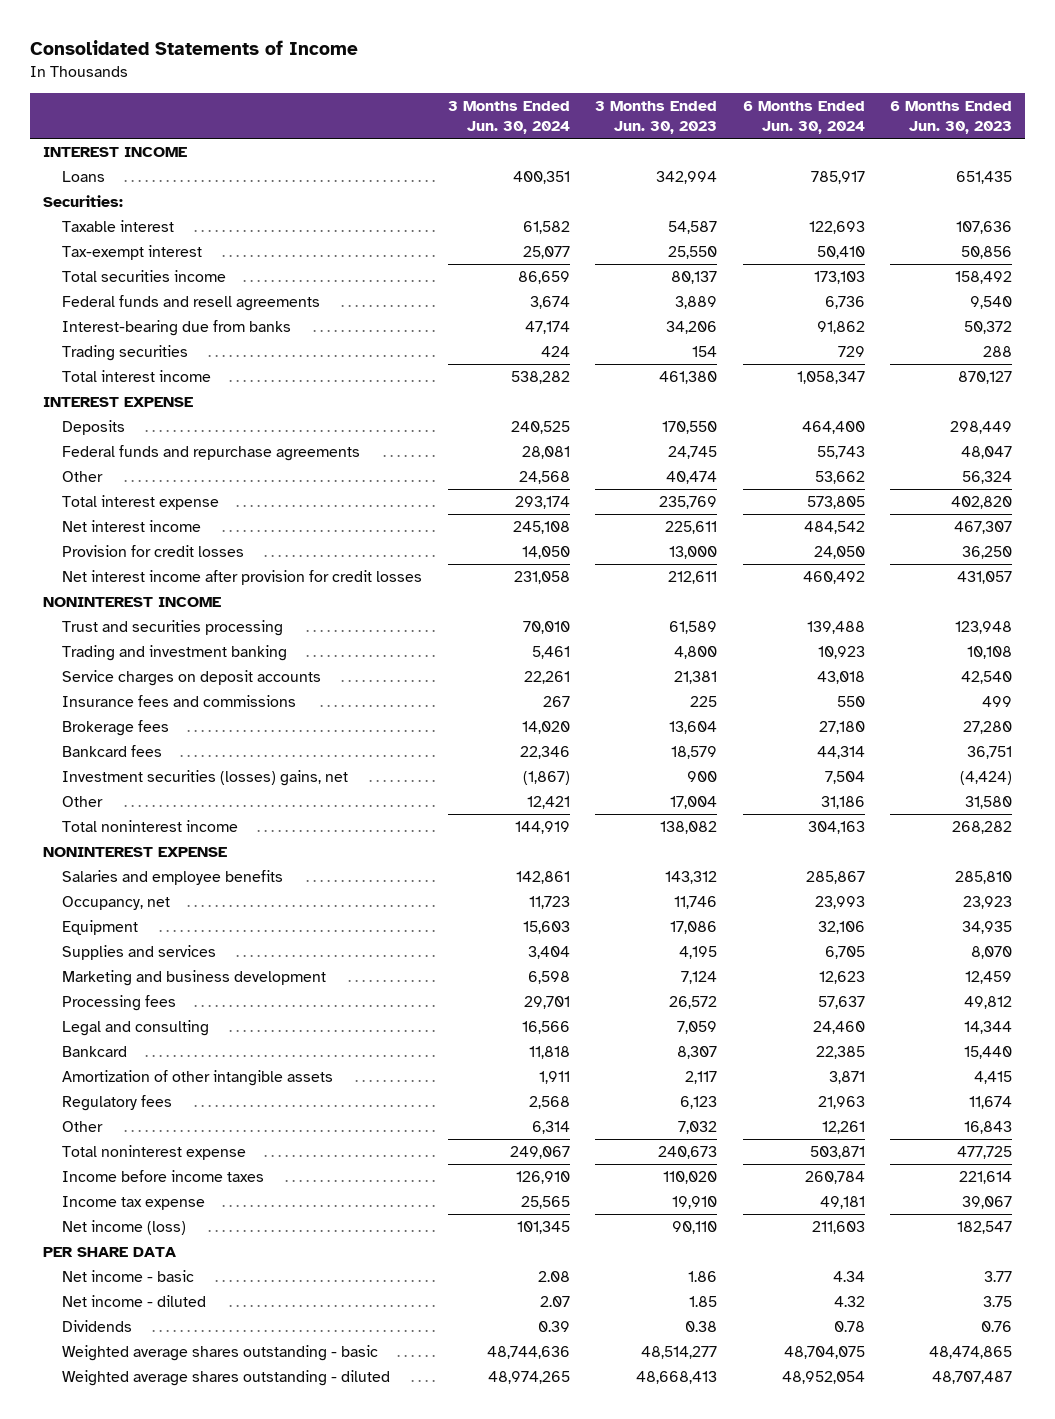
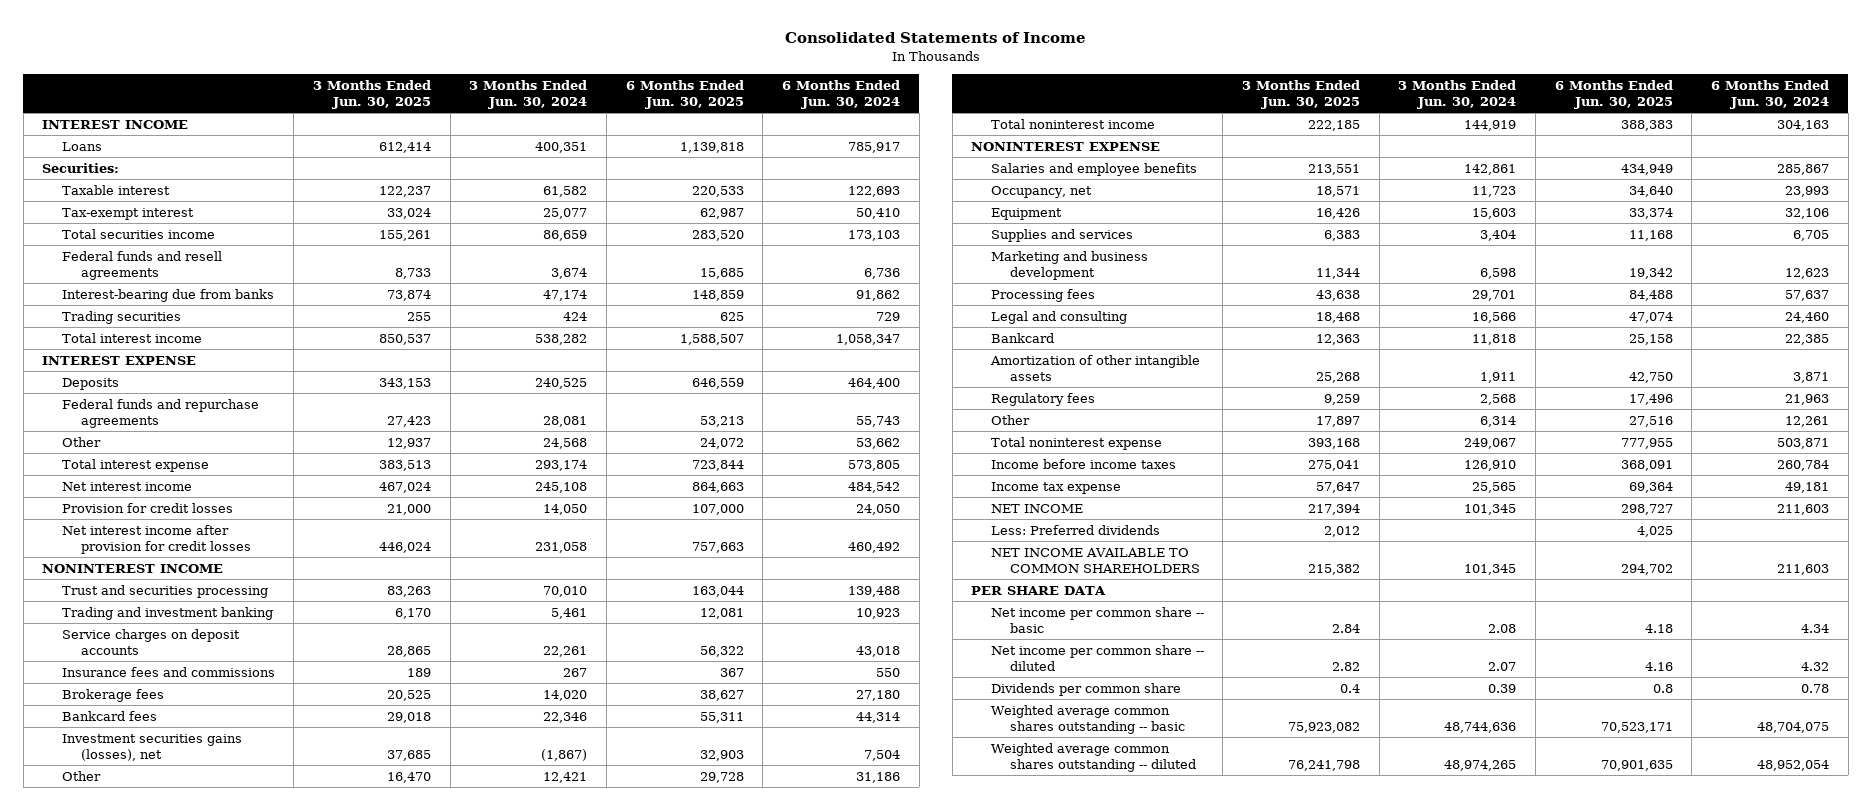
[595,100,718,135] 3 Months Ended Jun. 30, 2023 -> none
[890,100,1013,135] 6 Months Ended Jun. 30, 2023 -> none
none -> [313,79,432,110] 3 Months Ended Jun. 30, 2025
none -> [625,79,744,110] 6 Months Ended Jun. 30, 2025
[62,769,349,786] Investment securities (losses) gains, net -> [61,733,242,761] Investment securities gains (losses), net
[62,1219,187,1235] Net income (loss) -> [990,503,1083,513] NET INCOME
none -> [990,524,1160,535] Less: Preferred dividends
none -> [990,547,1201,573] NET INCOME AVAILABLE TO COMMON SHAREHOLDERS
[62,1269,195,1282] Net income - basic -> [990,606,1204,633] Net income per common share -- basic
[62,1294,207,1307] Net income - diluted -> [990,644,1204,671] Net income per common share -- diluted
[62,1319,133,1332] Dividends -> [990,682,1181,696] Dividends per common share
[62,1344,379,1361] Weighted average shares outstanding - basic -> [990,704,1186,734] Weighted average common shares outstanding -- basic
[62,1369,391,1386] Weighted average shares outstanding - diluted -> [990,742,1197,772] Weighted average common shares outstanding -- diluted

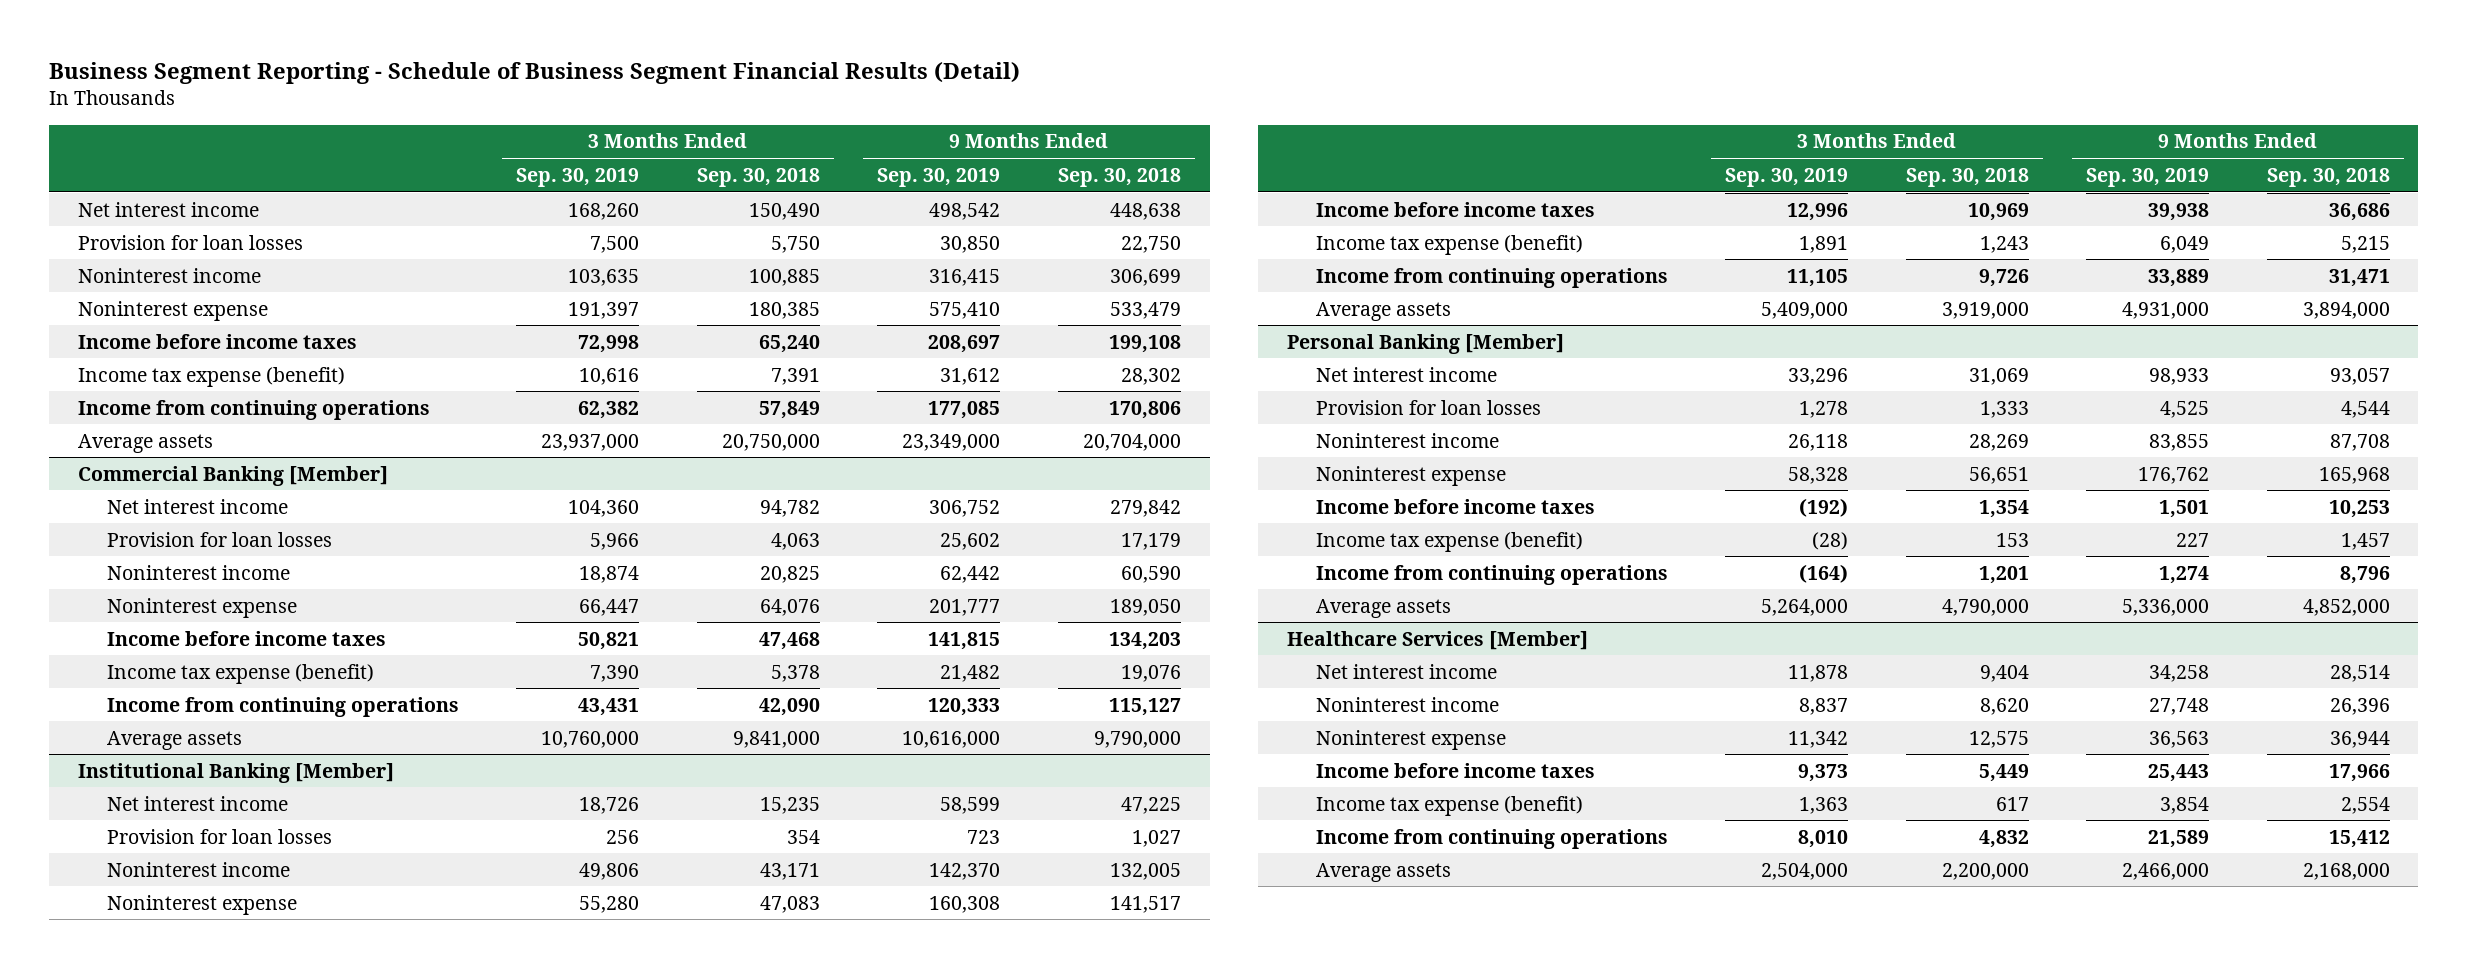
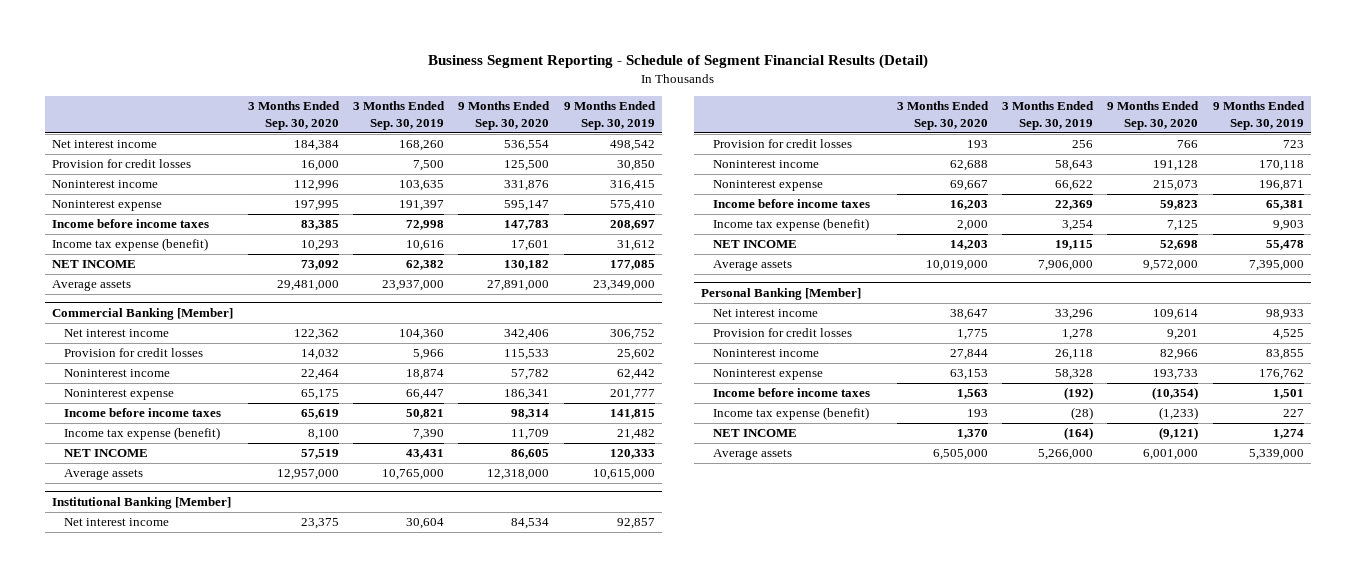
[49,62,1021,85] Business Segment Reporting - Schedule of Business Segment Financial Results (Detail) -> [427,54,928,70] Business Segment Reporting - Schedule of Segment Financial Results (Detail)
[696,167,820,187] Sep. 30, 2018 -> none
[1057,167,1181,187] Sep. 30, 2018 -> none
none -> [247,101,340,130] 3 Months Ended Sep. 30, 2020
none -> [458,101,551,130] 9 Months Ended Sep. 30, 2020
[78,234,304,250] Provision for loan losses -> [52,159,192,169] Provision for credit losses
[78,399,431,420] Income from continuing operations -> [52,260,137,269] NET INCOME
[106,531,332,547] Provision for loan losses -> [63,348,203,358] Provision for credit losses
[106,696,459,717] Income from continuing operations -> [63,449,148,458] NET INCOME
[541,730,640,748] 10,760,000 -> [381,469,444,481] 10,765,000
[902,730,1001,748] 10,616,000 -> [592,469,655,481] 10,615,000
[1315,267,1668,288] Income from continuing operations -> none
[579,796,640,814] 18,726 -> [405,518,444,530] 30,604
[940,796,1001,814] 58,599 -> [616,518,655,530] 92,857
[106,828,332,844] Provision for loan losses -> [712,139,852,149] Provision for credit losses
[579,862,640,880] 49,806 -> [1054,160,1093,172] 58,643
[929,862,1001,880] 142,370 -> [1258,160,1304,172] 170,118
[579,895,640,913] 55,280 -> [1054,180,1093,192] 66,622
[929,895,1001,913] 160,308 -> [1258,180,1304,192] 196,871
[1787,202,1849,221] 12,996 -> [1054,200,1093,211] 22,369
[2148,202,2210,221] 39,938 -> [1265,200,1304,211] 65,381
[1799,235,1849,253] 1,891 -> [1061,220,1093,232] 3,254
[2160,235,2210,253] 6,049 -> [1272,220,1304,232] 9,903
none -> [712,240,797,249] NET INCOME
[1761,301,1849,319] 5,409,000 -> [1037,260,1093,272] 7,906,000
[2122,301,2210,319] 4,931,000 -> [1248,260,1304,272] 7,395,000
[1315,399,1541,415] Provision for loan losses -> [712,328,852,338] Provision for credit losses
[1286,630,1588,650] Healthcare Services [Member] -> none
[1315,663,1497,679] Net interest income -> none
[1315,696,1499,712] Noninterest income -> none
[1315,729,1506,750] Noninterest expense -> none
[1315,762,1595,778] Income before income taxes -> none
[1315,795,1583,816] Income tax expense (benefit) -> none
[1315,828,1668,849] Income from continuing operations -> none
[1315,862,1451,882] Average assets -> none
[1315,564,1668,585] Income from continuing operations -> [712,429,797,438] NET INCOME
[1761,598,1849,616] 5,264,000 -> [1037,449,1093,461] 5,266,000
[2122,598,2210,616] 5,336,000 -> [1248,449,1304,461] 5,339,000

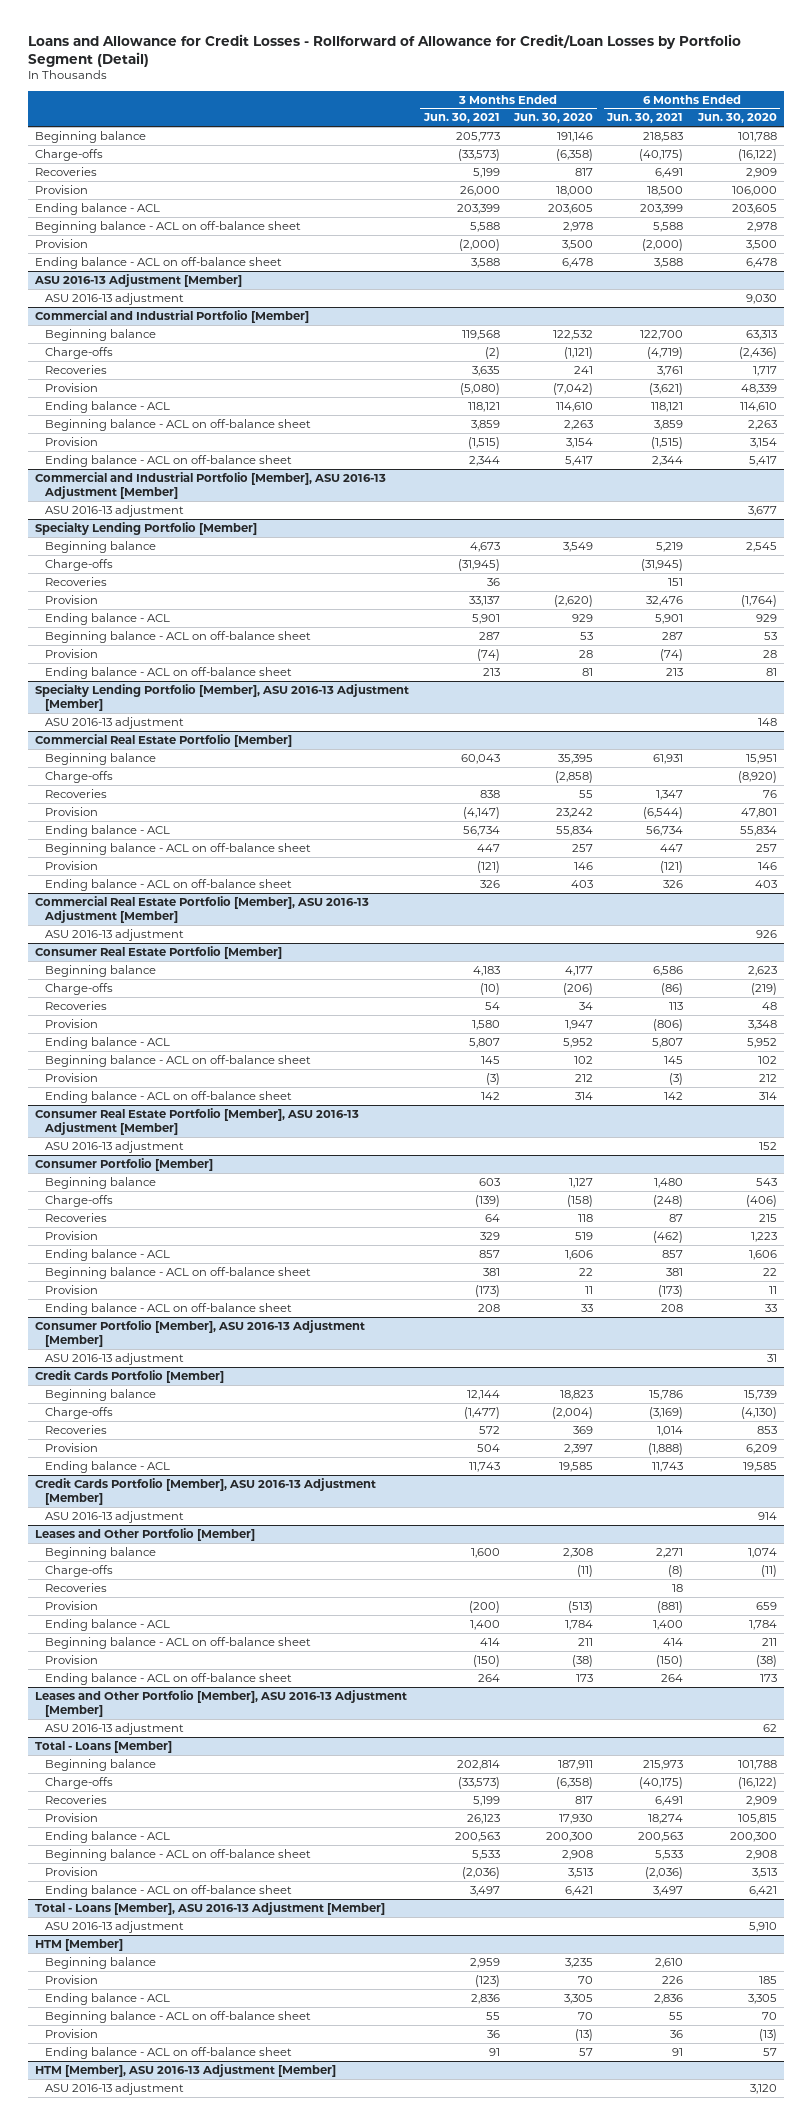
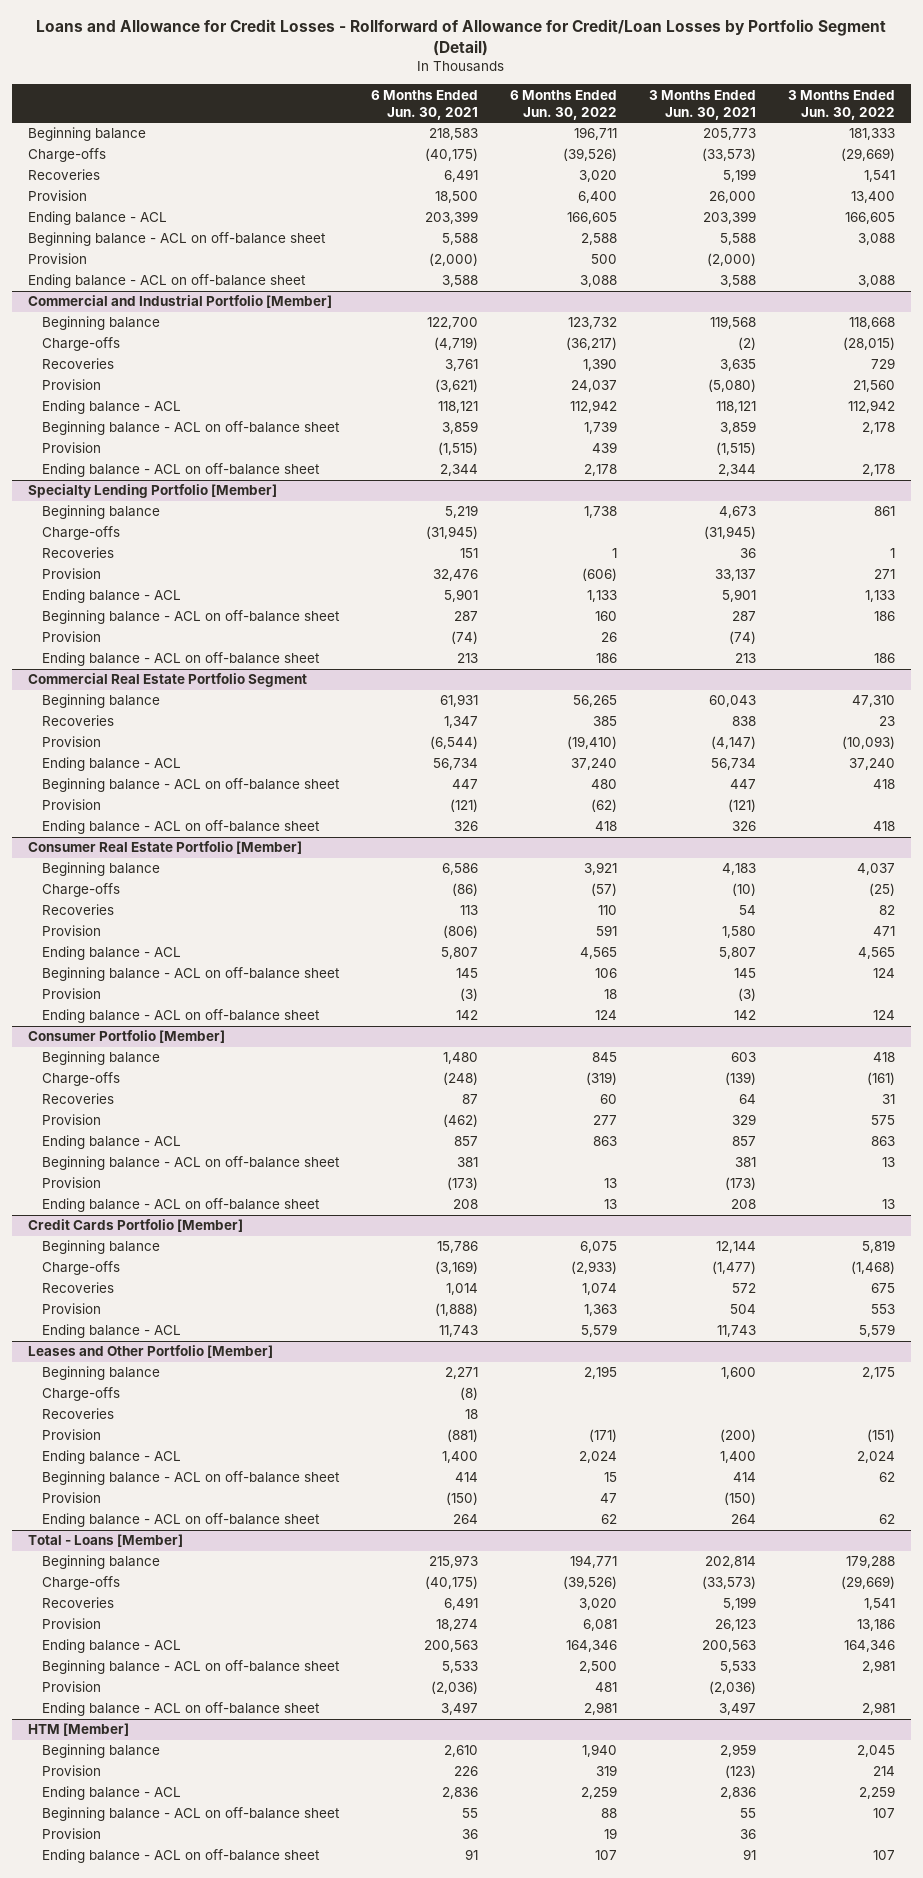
[512,113,593,124] Jun. 30, 2020 -> none
[696,113,777,124] Jun. 30, 2020 -> none
none -> [510,89,618,120] 6 Months Ended Jun. 30, 2022
none -> [788,89,896,120] 3 Months Ended Jun. 30, 2022
[34,273,243,287] ASU 2016-13 Adjustment [Member] -> none
[45,292,185,305] ASU 2016-13 adjustment -> none
[35,471,387,500] Commercial and Industrial Portfolio [Member], ASU 2016-13 Adjustment [Member] -> none
[45,504,185,517] ASU 2016-13 adjustment -> none
[35,683,410,712] Specialty Lending Portfolio [Member], ASU 2016-13 Adjustment [Member] -> none
[45,716,185,729] ASU 2016-13 adjustment -> none
[35,733,293,747] Commercial Real Estate Portfolio [Member] -> [27,673,307,688] Commercial Real Estate Portfolio Segment
[45,770,114,783] Charge-offs -> none
[35,895,370,924] Commercial Real Estate Portfolio [Member], ASU 2016-13 Adjustment [Member] -> none
[45,928,185,941] ASU 2016-13 adjustment -> none
[35,1107,360,1136] Consumer Real Estate Portfolio [Member], ASU 2016-13 Adjustment [Member] -> none
[45,1140,185,1153] ASU 2016-13 adjustment -> none
[35,1319,366,1348] Consumer Portfolio [Member], ASU 2016-13 Adjustment [Member] -> none
[45,1352,185,1365] ASU 2016-13 adjustment -> none
[35,1477,377,1506] Credit Cards Portfolio [Member], ASU 2016-13 Adjustment [Member] -> none
[45,1510,185,1523] ASU 2016-13 adjustment -> none
[35,1689,408,1718] Leases and Other Portfolio [Member], ASU 2016-13 Adjustment [Member] -> none
[45,1722,185,1735] ASU 2016-13 adjustment -> none
[35,1901,386,1915] Total - Loans [Member], ASU 2016-13 Adjustment [Member] -> none
[45,1920,185,1933] ASU 2016-13 adjustment -> none
[35,2063,337,2077] HTM [Member], ASU 2016-13 Adjustment [Member] -> none
[45,2082,185,2095] ASU 2016-13 adjustment -> none

